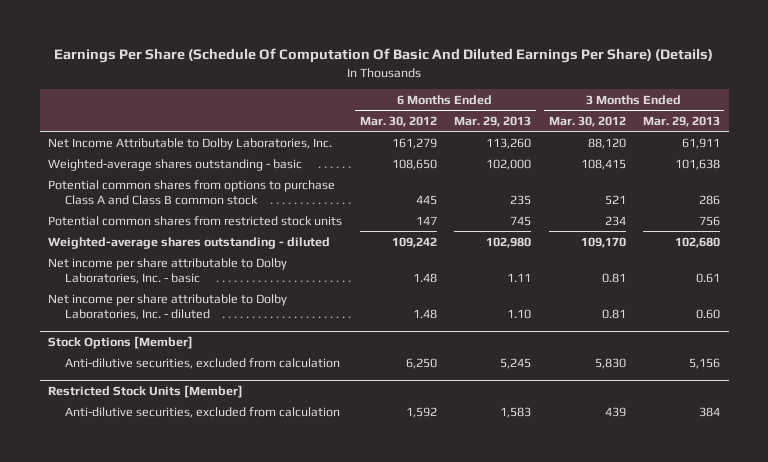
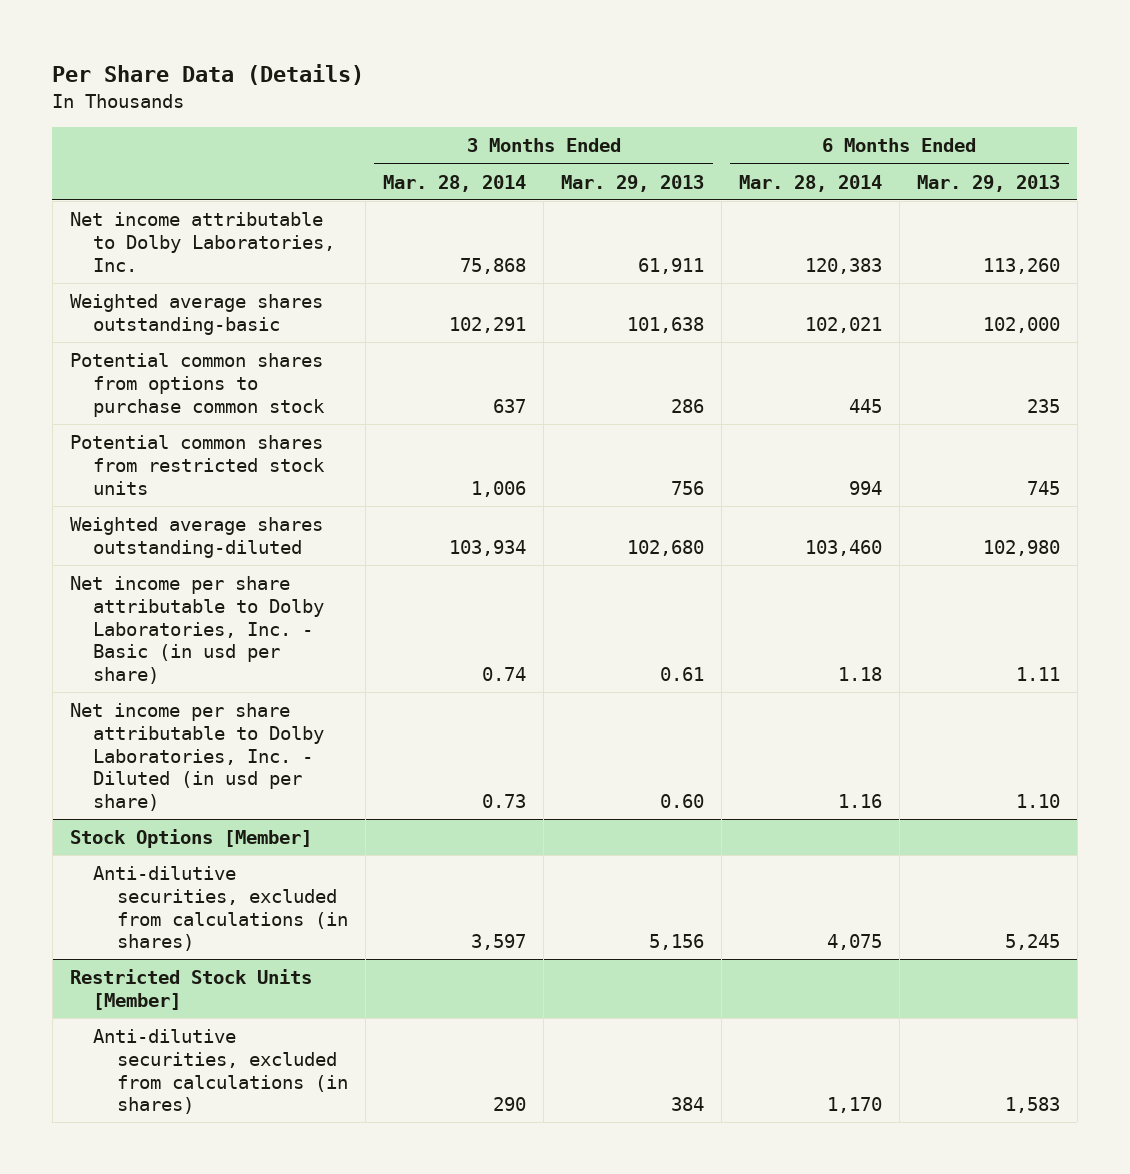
[54,48,714,64] Earnings Per Share (Schedule Of Computation Of Basic And Diluted Earnings Per Share) (Details) -> [52,63,365,85] Per Share Data (Details)
[359,115,437,127] Mar. 30, 2012 -> none
[548,115,626,127] Mar. 30, 2012 -> none
none -> [383,174,527,192] Mar. 28, 2014
none -> [738,174,882,192] Mar. 28, 2014
[48,137,333,150] Net Income Attributable to Dolby Laboratories, Inc. -> [69,212,336,272] Net income attributable to Dolby Laboratories, Inc.
[48,158,303,171] Weighted-average shares outstanding - basic -> [69,294,323,335] Weighted average shares outstanding-basic
[48,179,336,205] Potential common shares from options to purchase Class A and Class B common stock -> [69,353,326,417] Potential common shares from options to purchase common stock
[48,236,331,249] Weighted-average shares outstanding - diluted -> [69,517,323,558] Weighted average shares outstanding-diluted
[48,257,288,284] Net income per share attributable to Dolby Laboratories, Inc. - basic -> [69,576,325,684] Net income per share attributable to Dolby Laboratories, Inc. - Basic (in usd per share)
[48,293,288,320] Net income per share attributable to Dolby Laboratories, Inc. - diluted -> [69,703,325,811] Net income per share attributable to Dolby Laboratories, Inc. - Diluted (in usd per share)
[65,357,341,369] Anti-dilutive securities, excluded from calculation -> [93,866,349,952] Anti-dilutive securities, excluded from calculations (in shares)
[65,406,341,418] Anti-dilutive securities, excluded from calculation -> [93,1029,349,1115] Anti-dilutive securities, excluded from calculations (in shares)

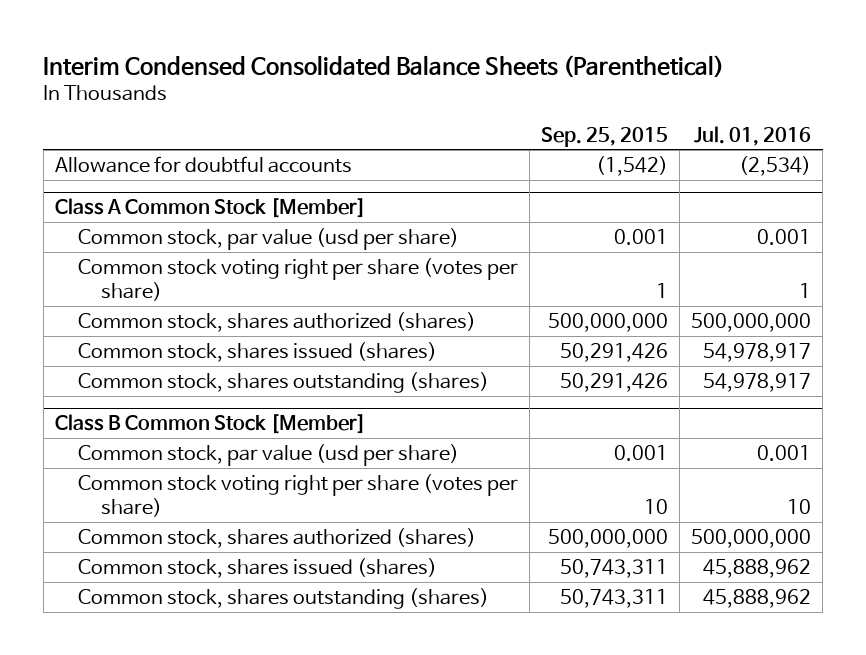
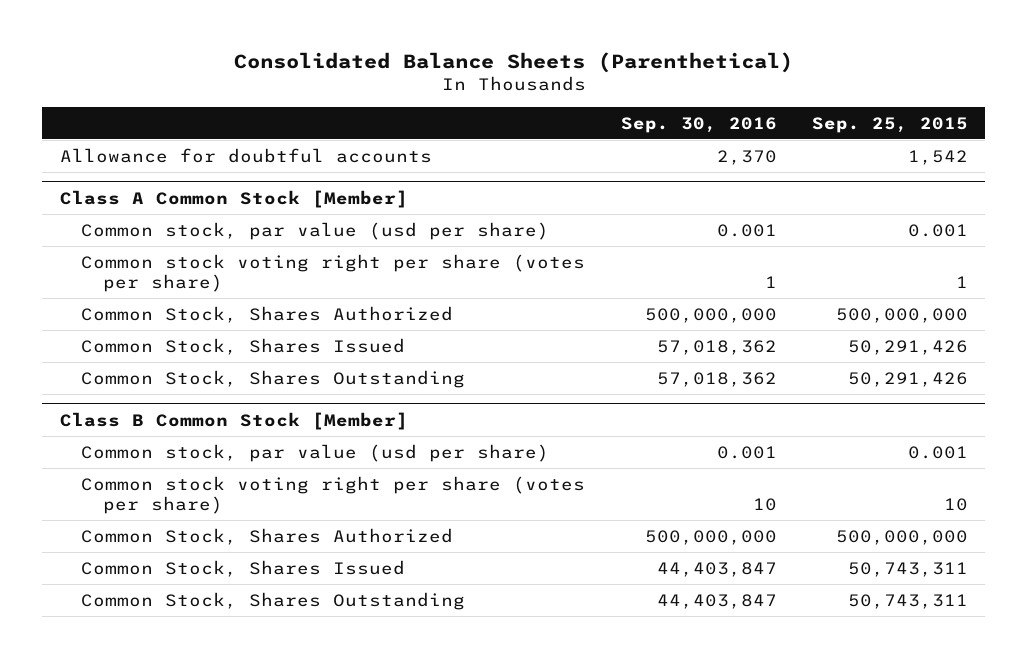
[43,54,725,78] Interim Condensed Consolidated Balance Sheets (Parenthetical) -> [233,51,793,73] Consolidated Balance Sheets (Parenthetical)
[694,125,812,146] Jul. 01, 2016 -> none
none -> [620,116,777,133] Sep. 30, 2016
[596,155,669,176] (1,542) -> [907,149,968,165] 1,542
[78,311,477,332] Common stock, shares authorized (shares) -> [81,305,454,323] Common Stock, Shares Authorized
[78,341,438,362] Common stock, shares issued (shares) -> [81,337,406,355] Common Stock, Shares Issued
[78,371,490,393] Common stock, shares outstanding (shares) -> [81,369,466,388] Common Stock, Shares Outstanding
[78,527,477,548] Common stock, shares authorized (shares) -> [81,527,454,545] Common Stock, Shares Authorized
[78,557,438,578] Common stock, shares issued (shares) -> [81,559,406,577] Common Stock, Shares Issued
[78,587,490,609] Common stock, shares outstanding (shares) -> [81,591,466,610] Common Stock, Shares Outstanding

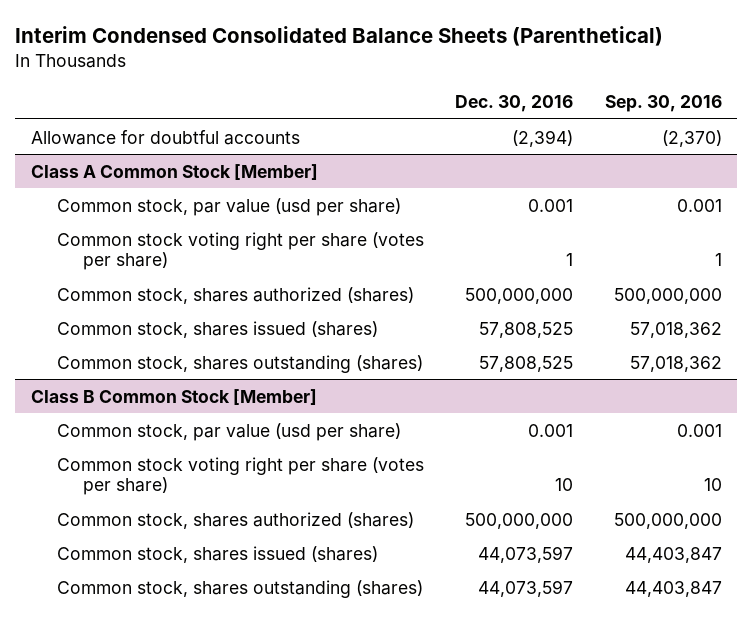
[233,51,793,73] Consolidated Balance Sheets (Parenthetical) -> [15,25,664,46] Interim Condensed Consolidated Balance Sheets (Parenthetical)
[811,116,968,133] Sep. 25, 2015 -> none
none -> [455,95,574,113] Dec. 30, 2016
[716,149,777,165] 2,370 -> [661,129,722,147] (2,370)
[81,305,454,323] Common Stock, Shares Authorized -> [57,286,415,304] Common stock, shares authorized (shares)
[81,337,406,355] Common Stock, Shares Issued -> [57,320,379,338] Common stock, shares issued (shares)
[81,369,466,388] Common Stock, Shares Outstanding -> [57,354,424,373] Common stock, shares outstanding (shares)
[81,527,454,545] Common Stock, Shares Authorized -> [57,511,415,529] Common stock, shares authorized (shares)
[81,559,406,577] Common Stock, Shares Issued -> [57,545,379,563] Common stock, shares issued (shares)
[81,591,466,610] Common Stock, Shares Outstanding -> [57,579,424,598] Common stock, shares outstanding (shares)

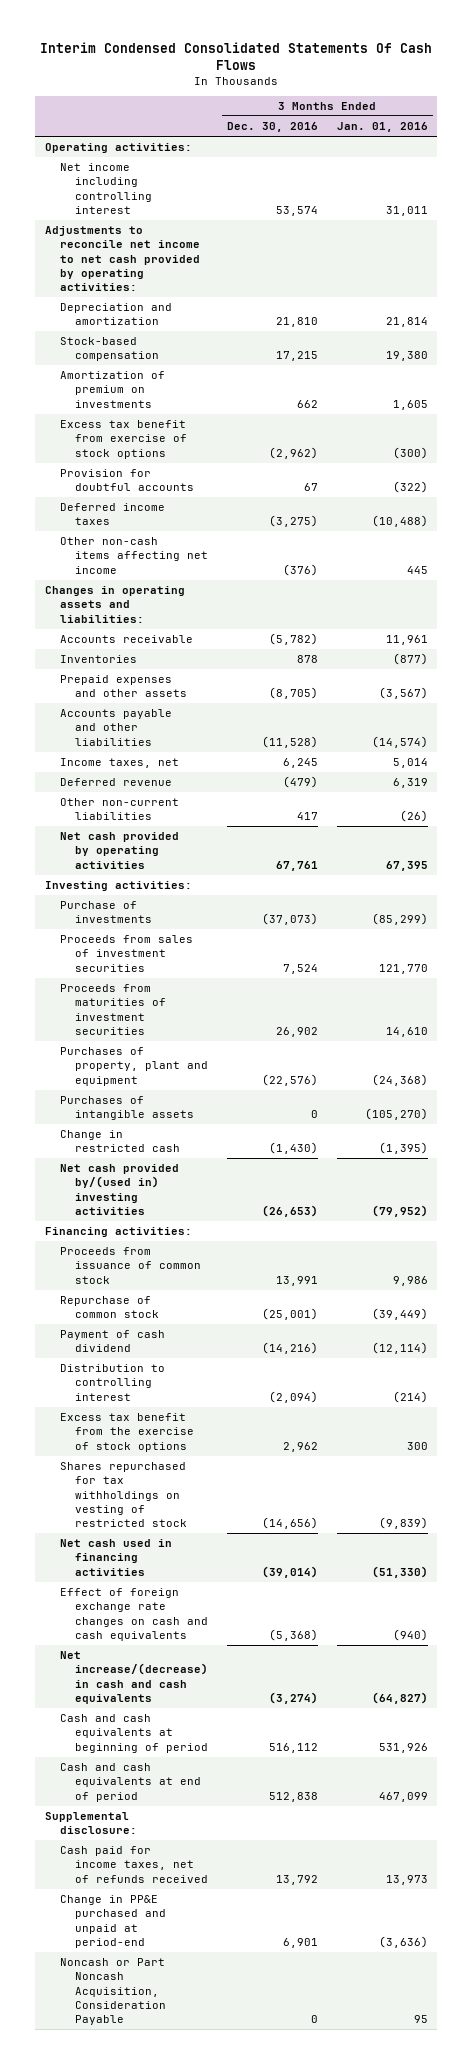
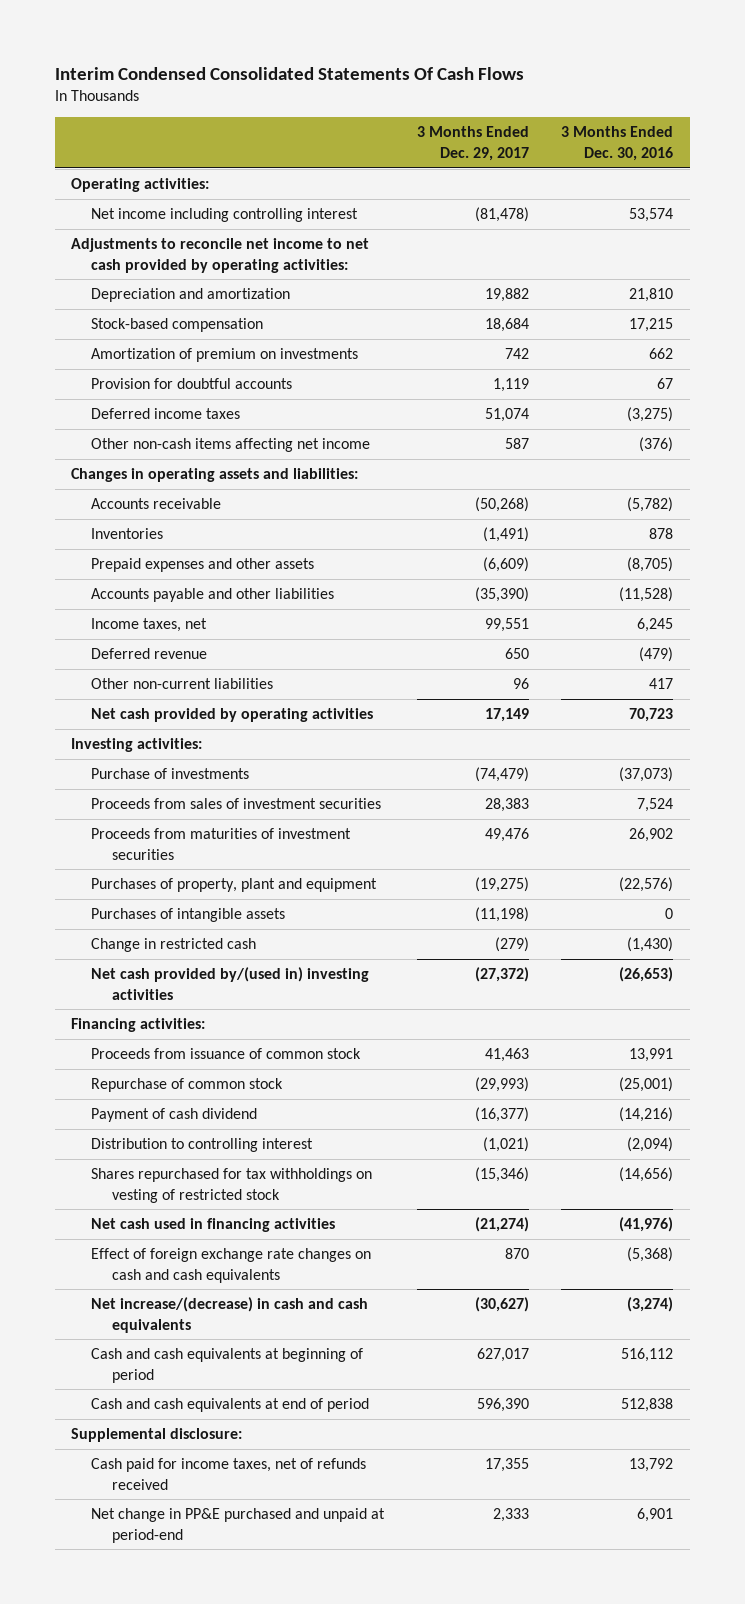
[336,121,428,132] Jan. 01, 2016 -> none
none -> [416,126,529,161] 3 Months Ended Dec. 29, 2017
[59,420,187,459] Excess tax benefit from exercise of stock options -> none
[275,860,318,871] 67,761 -> [629,708,674,723] 70,723
[59,1413,194,1452] Excess tax benefit from the exercise of stock options -> none
[261,1565,318,1578] (39,014) -> [619,1217,674,1233] (41,976)
[59,1958,166,2026] Noncash or Part Noncash Acquisition, Consideration Payable -> none
[59,1895,166,1949] Change in PP&E purchased and unpaid at period-end -> [91,1508,386,1543] Net change in PP&E purchased and unpaid at period-end

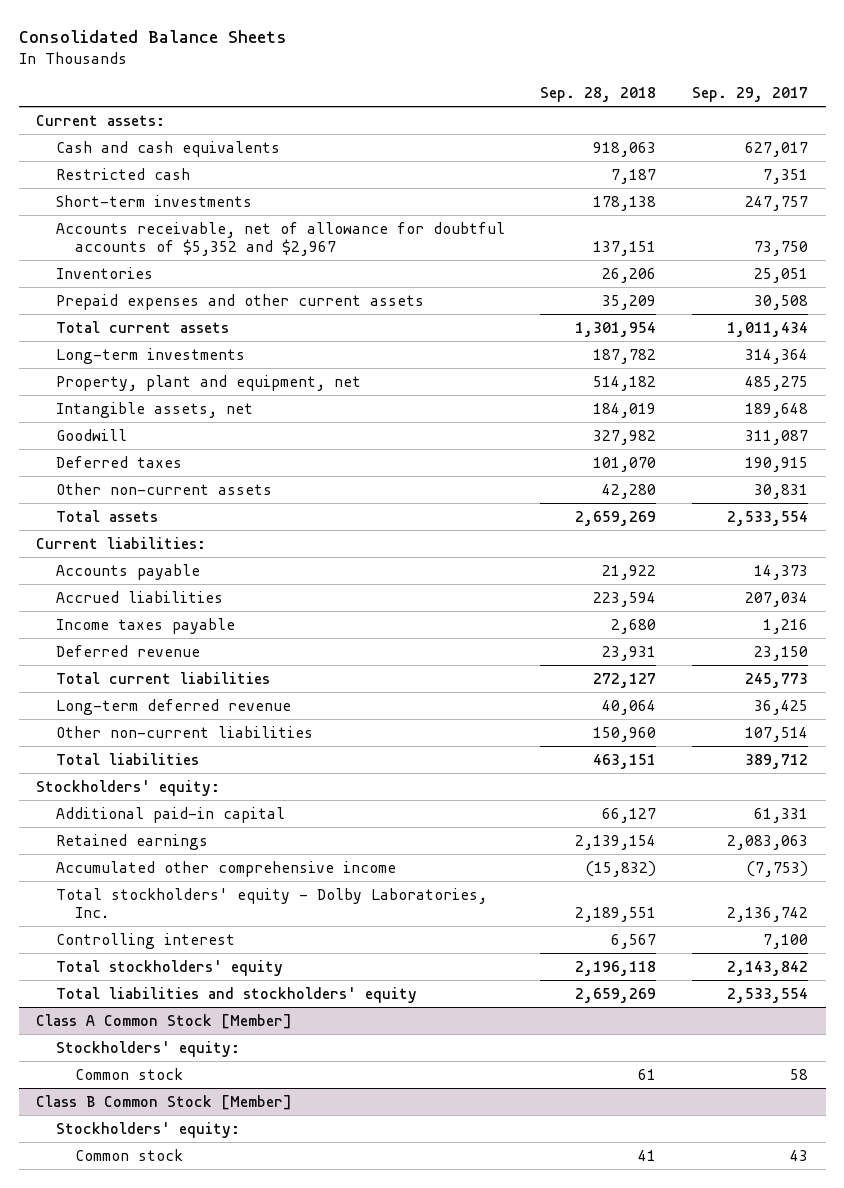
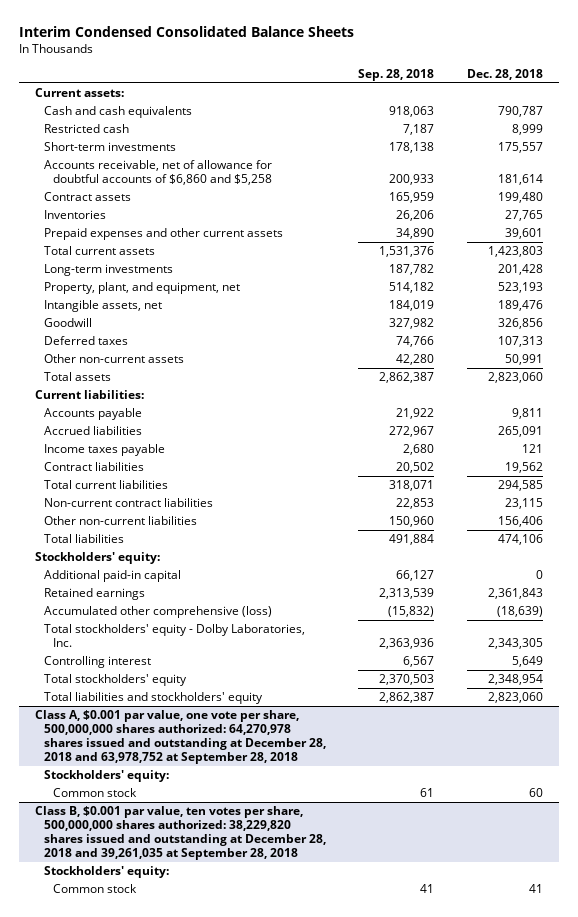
[18,29,287,43] Consolidated Balance Sheets -> [19,26,355,38] Interim Condensed Consolidated Balance Sheets
[691,87,808,103] Sep. 29, 2017 -> none
none -> [466,69,543,81] Dec. 28, 2018
[55,221,505,257] Accounts receivable, net of allowance for doubtful accounts of $5,352 and $2,967 -> [43,160,272,186] Accounts receivable, net of allowance for doubtful accounts of $6,860 and $5,258
[593,241,657,257] 137,151 -> [389,174,435,186] 200,933
none -> [43,192,131,202] Contract assets
[602,294,657,310] 35,209 -> [396,228,435,240] 34,890
[575,321,657,337] 1,301,954 -> [379,246,435,258] 1,531,376
[55,374,361,391] Property, plant and equipment, net -> [43,282,240,295] Property, plant, and equipment, net
[593,456,657,472] 101,070 -> [396,336,435,348] 74,766
[575,510,657,526] 2,659,269 -> [379,372,435,384] 2,862,387
[593,591,657,607] 223,594 -> [389,426,435,438] 272,967
[55,644,200,657] Deferred revenue -> none
[55,698,291,715] Long-term deferred revenue -> none
none -> [43,462,144,472] Contract liabilities
[593,672,657,688] 272,127 -> [389,480,435,492] 318,071
none -> [43,498,213,508] Non-current contract liabilities
[593,753,657,769] 463,151 -> [389,534,435,546] 491,884
[575,834,657,850] 2,139,154 -> [379,588,435,600] 2,313,539
[55,860,396,877] Accumulated other comprehensive income -> [43,606,272,619] Accumulated other comprehensive (loss)
[575,907,657,923] 2,189,551 -> [379,638,435,650] 2,363,936
[575,960,657,976] 2,196,118 -> [379,674,435,686] 2,370,503
[575,987,657,1003] 2,659,269 -> [379,692,435,704] 2,862,387
[36,1013,293,1029] Class A Common Stock [Member] -> [35,710,326,765] Class A, $0.001 par value, one vote per share, 500,000,000 shares authorized: 64,270,978 shares issued and outstanding at December 28, 2018 and 63,978,752 at September 28, 2018
[36,1094,293,1110] Class B Common Stock [Member] -> [35,806,326,861] Class B, $0.001 par value, ten votes per share, 500,000,000 shares authorized: 38,229,820 shares issued and outstanding at December 28, 2018 and 39,261,035 at September 28, 2018

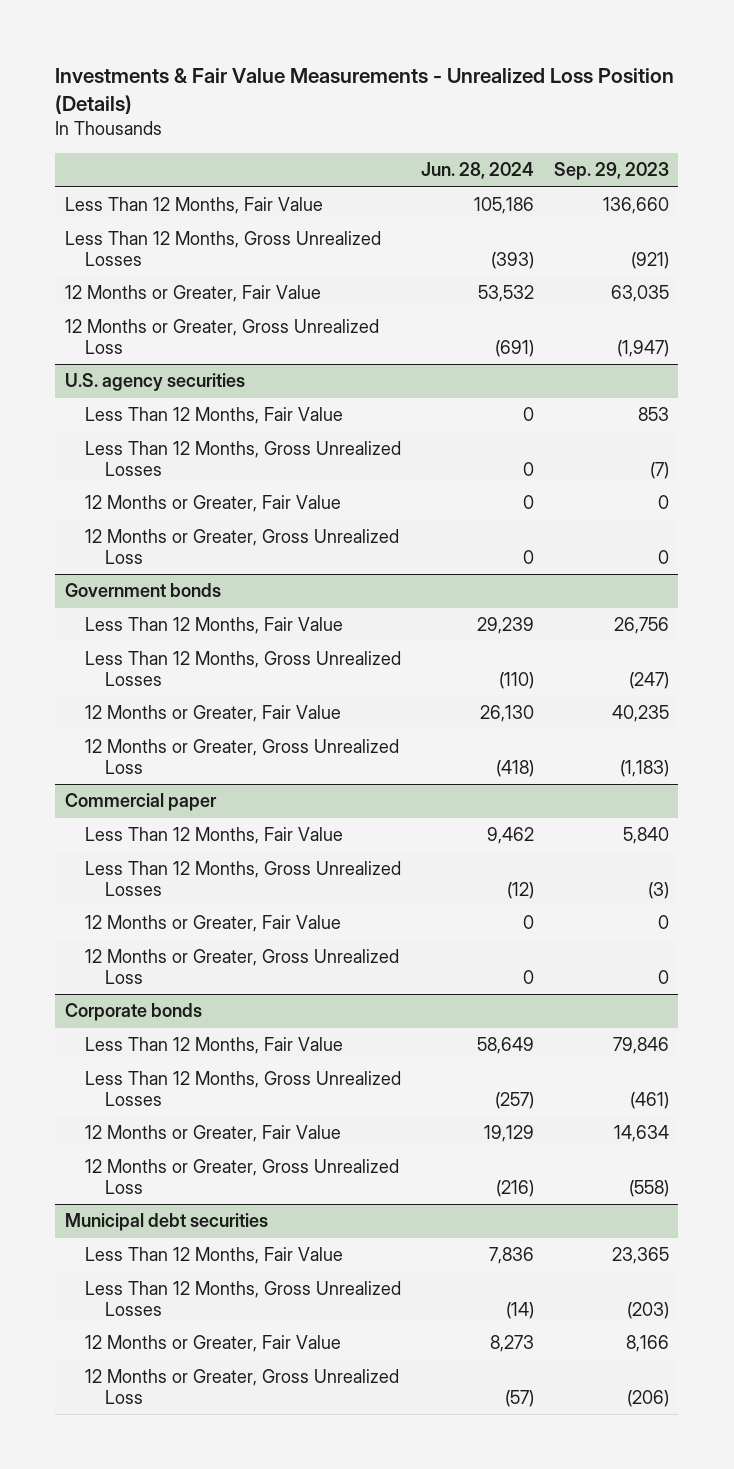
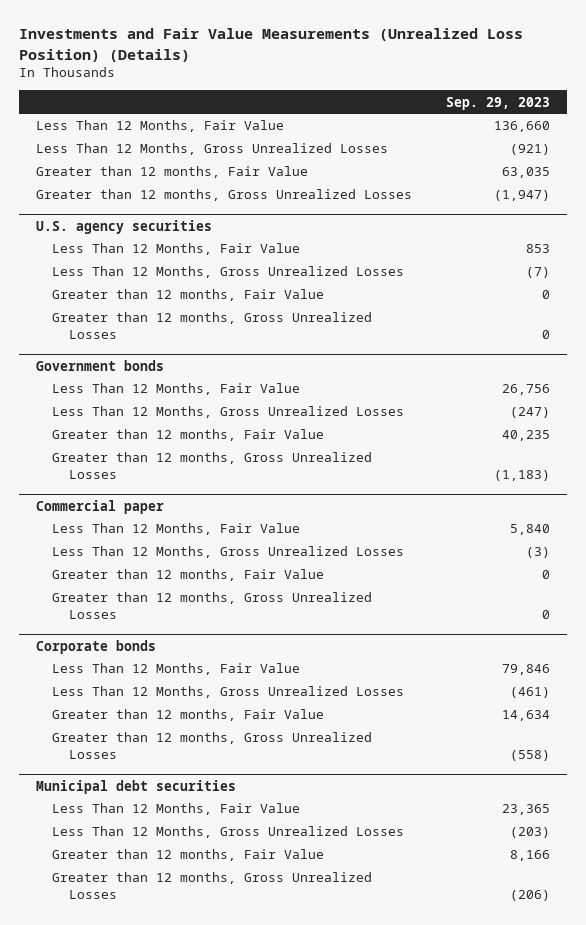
[55,68,675,114] Investments & Fair Value Measurements - Unrealized Loss Position (Details) -> [18,28,523,62] Investments and Fair Value Measurements (Unrealized Loss Position) (Details)
[420,162,534,180] Jun. 28, 2024 -> none
[65,285,322,303] 12 Months or Greater, Fair Value -> [35,166,308,179] Greater than 12 months, Fair Value
[65,319,380,354] 12 Months or Greater, Gross Unrealized Loss -> [35,189,412,202] Greater than 12 months, Gross Unrealized Losses
[85,495,342,513] 12 Months or Greater, Fair Value -> [52,289,325,302] Greater than 12 months, Fair Value
[85,529,400,564] 12 Months or Greater, Gross Unrealized Loss -> [52,312,373,340] Greater than 12 months, Gross Unrealized Losses
[85,705,342,723] 12 Months or Greater, Fair Value -> [52,429,325,442] Greater than 12 months, Fair Value
[85,739,400,774] 12 Months or Greater, Gross Unrealized Loss -> [52,452,373,480] Greater than 12 months, Gross Unrealized Losses
[85,915,342,933] 12 Months or Greater, Fair Value -> [52,569,325,582] Greater than 12 months, Fair Value
[85,949,400,984] 12 Months or Greater, Gross Unrealized Loss -> [52,592,373,620] Greater than 12 months, Gross Unrealized Losses
[85,1125,342,1143] 12 Months or Greater, Fair Value -> [52,709,325,722] Greater than 12 months, Fair Value
[85,1159,400,1194] 12 Months or Greater, Gross Unrealized Loss -> [52,732,373,760] Greater than 12 months, Gross Unrealized Losses
[85,1335,342,1353] 12 Months or Greater, Fair Value -> [52,849,325,862] Greater than 12 months, Fair Value
[85,1369,400,1404] 12 Months or Greater, Gross Unrealized Loss -> [52,872,373,900] Greater than 12 months, Gross Unrealized Losses

